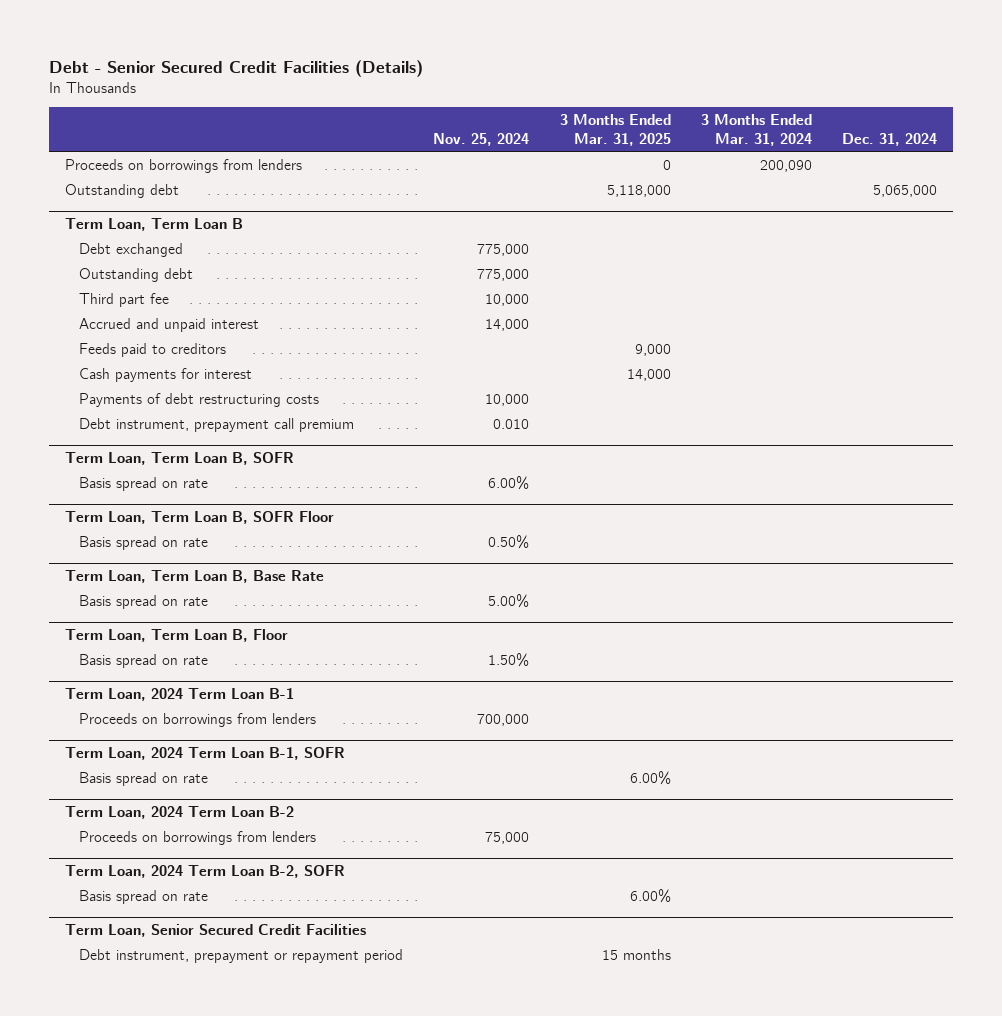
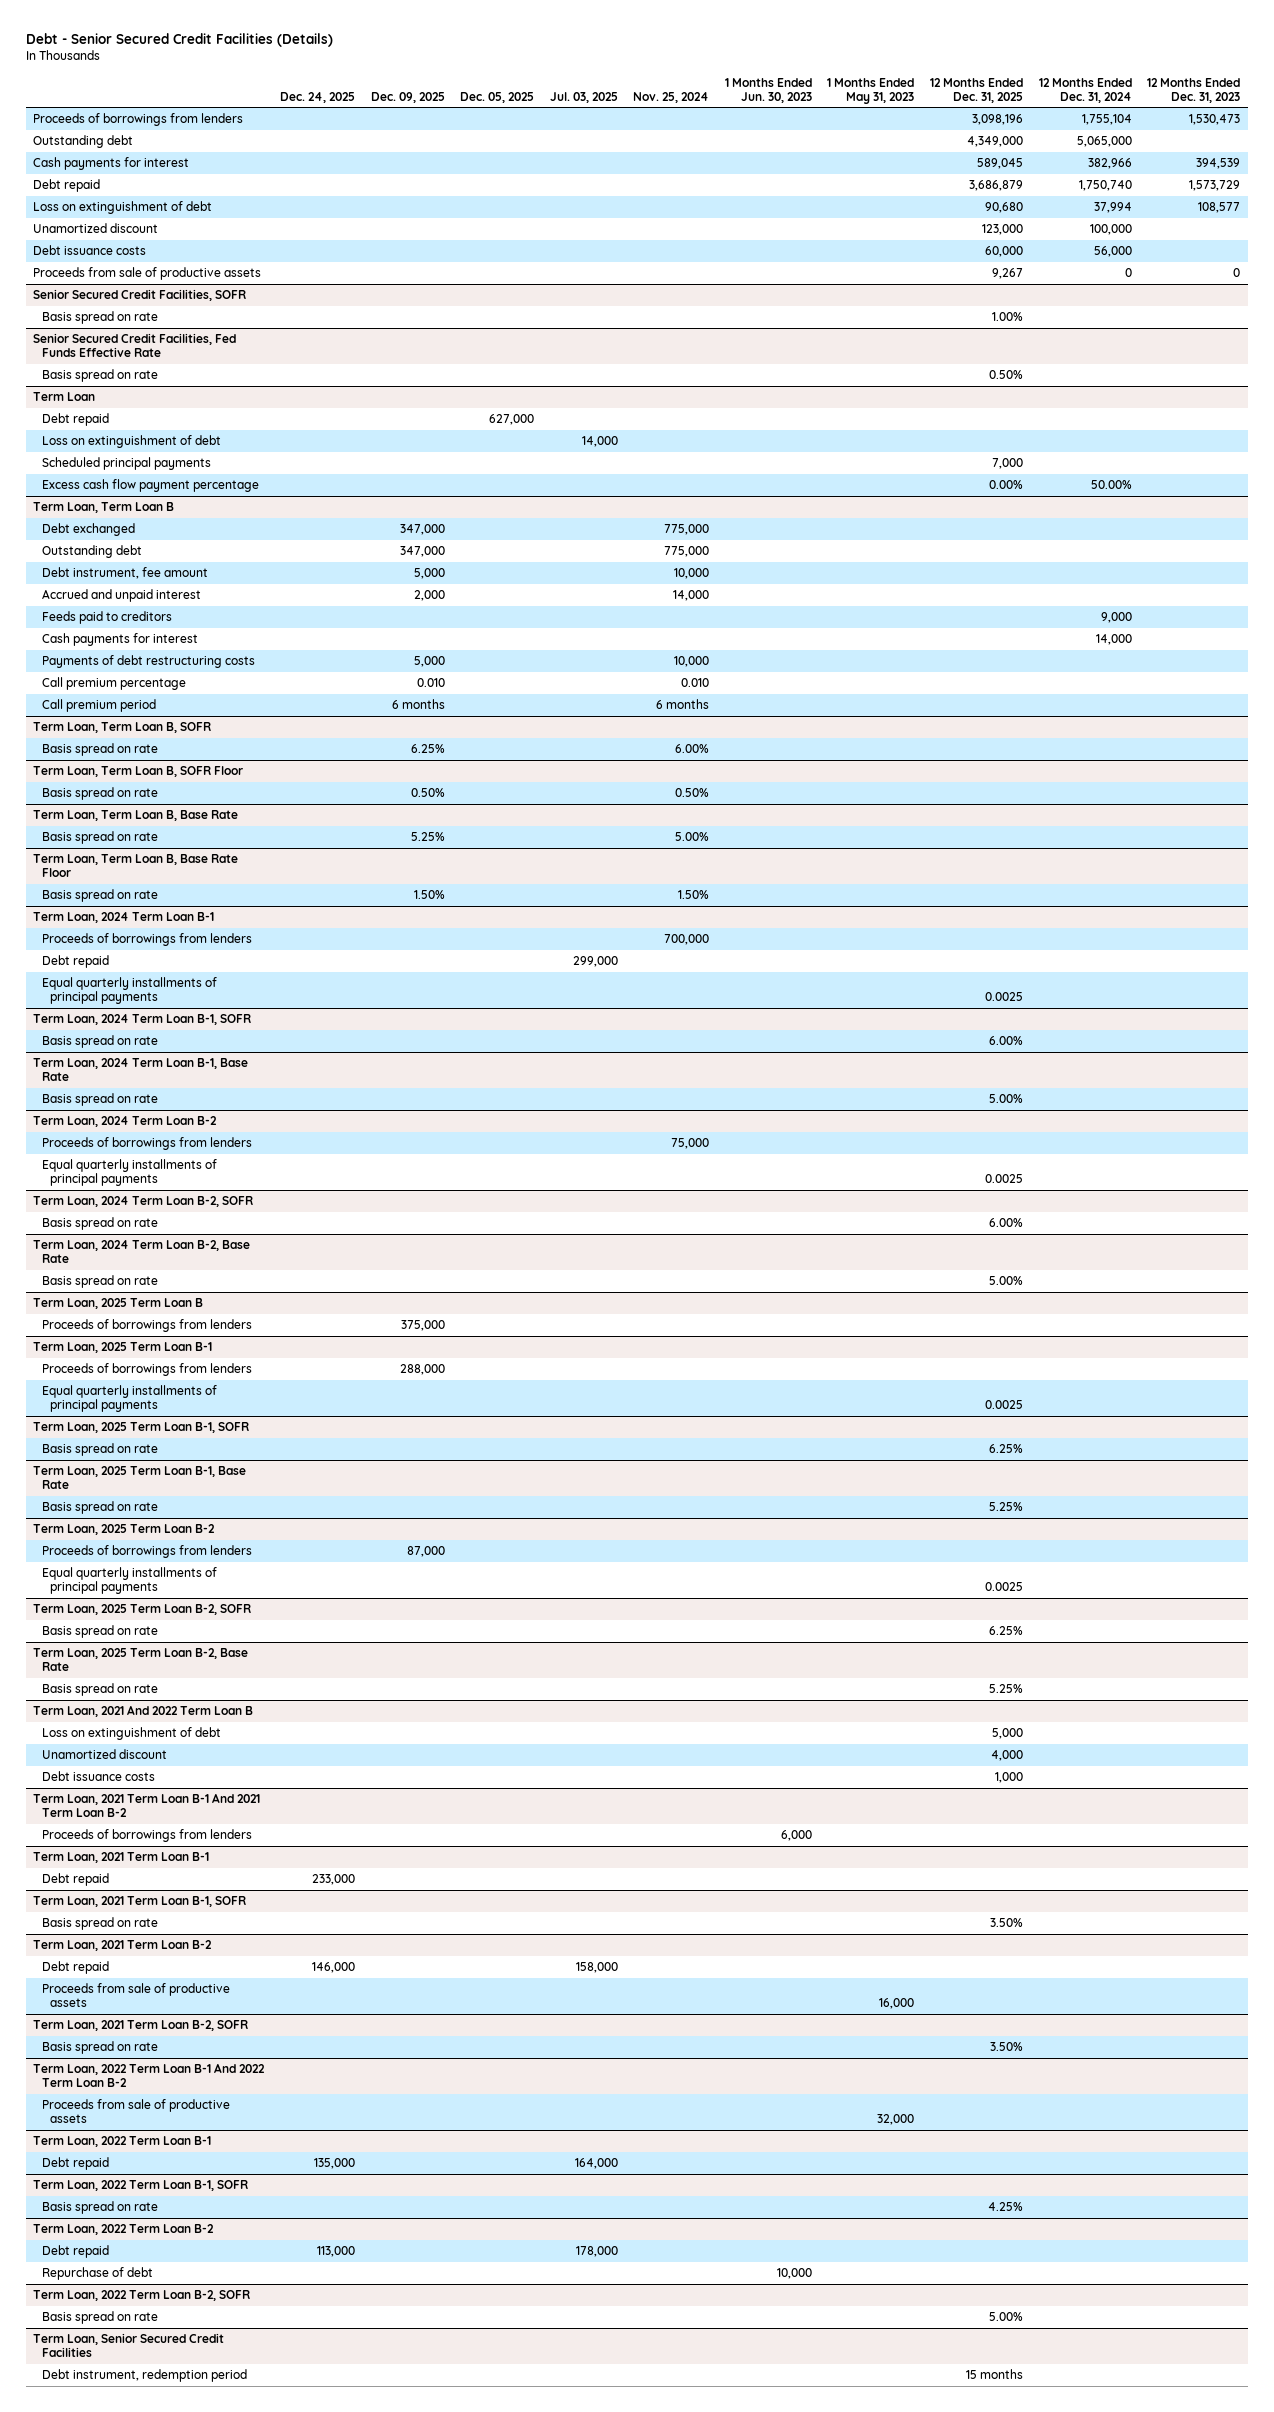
[559,114,671,146] 3 Months Ended Mar. 31, 2025 -> none
[701,114,813,146] 3 Months Ended Mar. 31, 2024 -> none
[842,132,938,146] Dec. 31, 2024 -> none
none -> [279,91,355,103] Dec. 24, 2025
none -> [370,91,445,103] Dec. 09, 2025
none -> [460,91,535,103] Dec. 05, 2025
none -> [549,91,618,103] Jul. 03, 2025
none -> [724,77,812,103] 1 Months Ended Jun. 30, 2023
none -> [827,77,915,104] 1 Months Ended May 31, 2023
none -> [930,77,1024,103] 12 Months Ended Dec. 31, 2025
none -> [1038,77,1132,103] 12 Months Ended Dec. 31, 2024
none -> [1147,77,1241,103] 12 Months Ended Dec. 31, 2023
[64,158,302,173] Proceeds on borrowings from lenders -> [33,112,244,126] Proceeds of borrowings from lenders
none -> [33,156,190,170] Cash payments for interest
none -> [33,178,101,192] Debt repaid
none -> [33,200,213,214] Loss on extinguishment of debt
none -> [33,222,159,233] Unamortized discount
none -> [33,244,147,255] Debt issuance costs
none -> [33,266,262,280] Proceeds from sale of productive assets
none -> [33,288,247,301] Senior Secured Credit Facilities, SOFR
none -> [41,310,158,324] Basis spread on rate
none -> [33,332,237,358] Senior Secured Credit Facilities, Fed Funds Effective Rate
none -> [41,368,158,382] Basis spread on rate
none -> [33,391,96,401] Term Loan
none -> [41,412,109,426] Debt repaid
none -> [41,434,221,448] Loss on extinguishment of debt
none -> [41,456,211,470] Scheduled principal payments
none -> [41,478,259,492] Excess cash flow payment percentage
[79,292,170,307] Third part fee -> [41,566,208,579] Debt instrument, fee amount
[79,417,355,432] Debt instrument, prepayment call premium -> [41,676,186,690] Call premium percentage
none -> [41,698,156,712] Call premium period
[64,628,288,642] Term Loan, Term Loan B, Floor -> [33,853,239,878] Term Loan, Term Loan B, Base Rate Floor
[79,712,317,727] Proceeds on borrowings from lenders -> [41,932,252,946] Proceeds of borrowings from lenders
none -> [41,954,109,968] Debt repaid
none -> [41,976,217,1005] Equal quarterly installments of principal payments
none -> [33,1057,249,1082] Term Loan, 2024 Term Loan B-1, Base Rate
none -> [41,1092,158,1106] Basis spread on rate
[79,830,317,845] Proceeds on borrowings from lenders -> [41,1136,252,1150] Proceeds of borrowings from lenders
none -> [41,1158,217,1187] Equal quarterly installments of principal payments
none -> [33,1239,251,1264] Term Loan, 2024 Term Loan B-2, Base Rate
none -> [41,1274,158,1288] Basis spread on rate
none -> [33,1297,204,1309] Term Loan, 2025 Term Loan B
none -> [41,1318,252,1332] Proceeds of borrowings from lenders
none -> [33,1341,213,1353] Term Loan, 2025 Term Loan B-1
none -> [41,1362,252,1376] Proceeds of borrowings from lenders
none -> [41,1384,217,1413] Equal quarterly installments of principal payments
none -> [33,1421,250,1433] Term Loan, 2025 Term Loan B-1, SOFR
none -> [41,1442,158,1456] Basis spread on rate
none -> [33,1465,247,1490] Term Loan, 2025 Term Loan B-1, Base Rate
none -> [41,1500,158,1514] Basis spread on rate
none -> [33,1523,216,1535] Term Loan, 2025 Term Loan B-2
none -> [41,1544,252,1558] Proceeds of borrowings from lenders
none -> [41,1566,217,1595] Equal quarterly installments of principal payments
none -> [33,1603,252,1615] Term Loan, 2025 Term Loan B-2, SOFR
none -> [41,1624,158,1638] Basis spread on rate
none -> [33,1647,249,1672] Term Loan, 2025 Term Loan B-2, Base Rate
none -> [41,1682,158,1696] Basis spread on rate
none -> [33,1704,254,1717] Term Loan, 2021 And 2022 Term Loan B
none -> [41,1726,221,1740] Loss on extinguishment of debt
none -> [41,1748,167,1759] Unamortized discount
none -> [41,1770,155,1781] Debt issuance costs
none -> [33,1792,261,1818] Term Loan, 2021 Term Loan B-1 And 2021 Term Loan B-2
none -> [41,1828,252,1842] Proceeds of borrowings from lenders
none -> [33,1851,210,1863] Term Loan, 2021 Term Loan B-1
none -> [41,1872,109,1886] Debt repaid
none -> [33,1895,247,1907] Term Loan, 2021 Term Loan B-1, SOFR
none -> [41,1916,158,1930] Basis spread on rate
none -> [33,1939,213,1951] Term Loan, 2021 Term Loan B-2
none -> [41,1960,109,1974] Debt repaid
none -> [41,1982,230,2008] Proceeds from sale of productive assets
none -> [33,2019,249,2031] Term Loan, 2021 Term Loan B-2, SOFR
none -> [41,2040,158,2054] Basis spread on rate
none -> [33,2062,266,2088] Term Loan, 2022 Term Loan B-1 And 2022 Term Loan B-2
none -> [41,2098,230,2124] Proceeds from sale of productive assets
none -> [33,2135,212,2147] Term Loan, 2022 Term Loan B-1
none -> [41,2156,109,2170] Debt repaid
none -> [33,2179,249,2191] Term Loan, 2022 Term Loan B-1, SOFR
none -> [41,2200,158,2214] Basis spread on rate
none -> [33,2223,215,2235] Term Loan, 2022 Term Loan B-2
none -> [41,2244,109,2258] Debt repaid
none -> [41,2266,153,2280] Repurchase of debt
none -> [33,2289,251,2301] Term Loan, 2022 Term Loan B-2, SOFR
none -> [41,2310,158,2324] Basis spread on rate
[79,948,404,963] Debt instrument, prepayment or repayment period -> [41,2368,247,2382] Debt instrument, redemption period

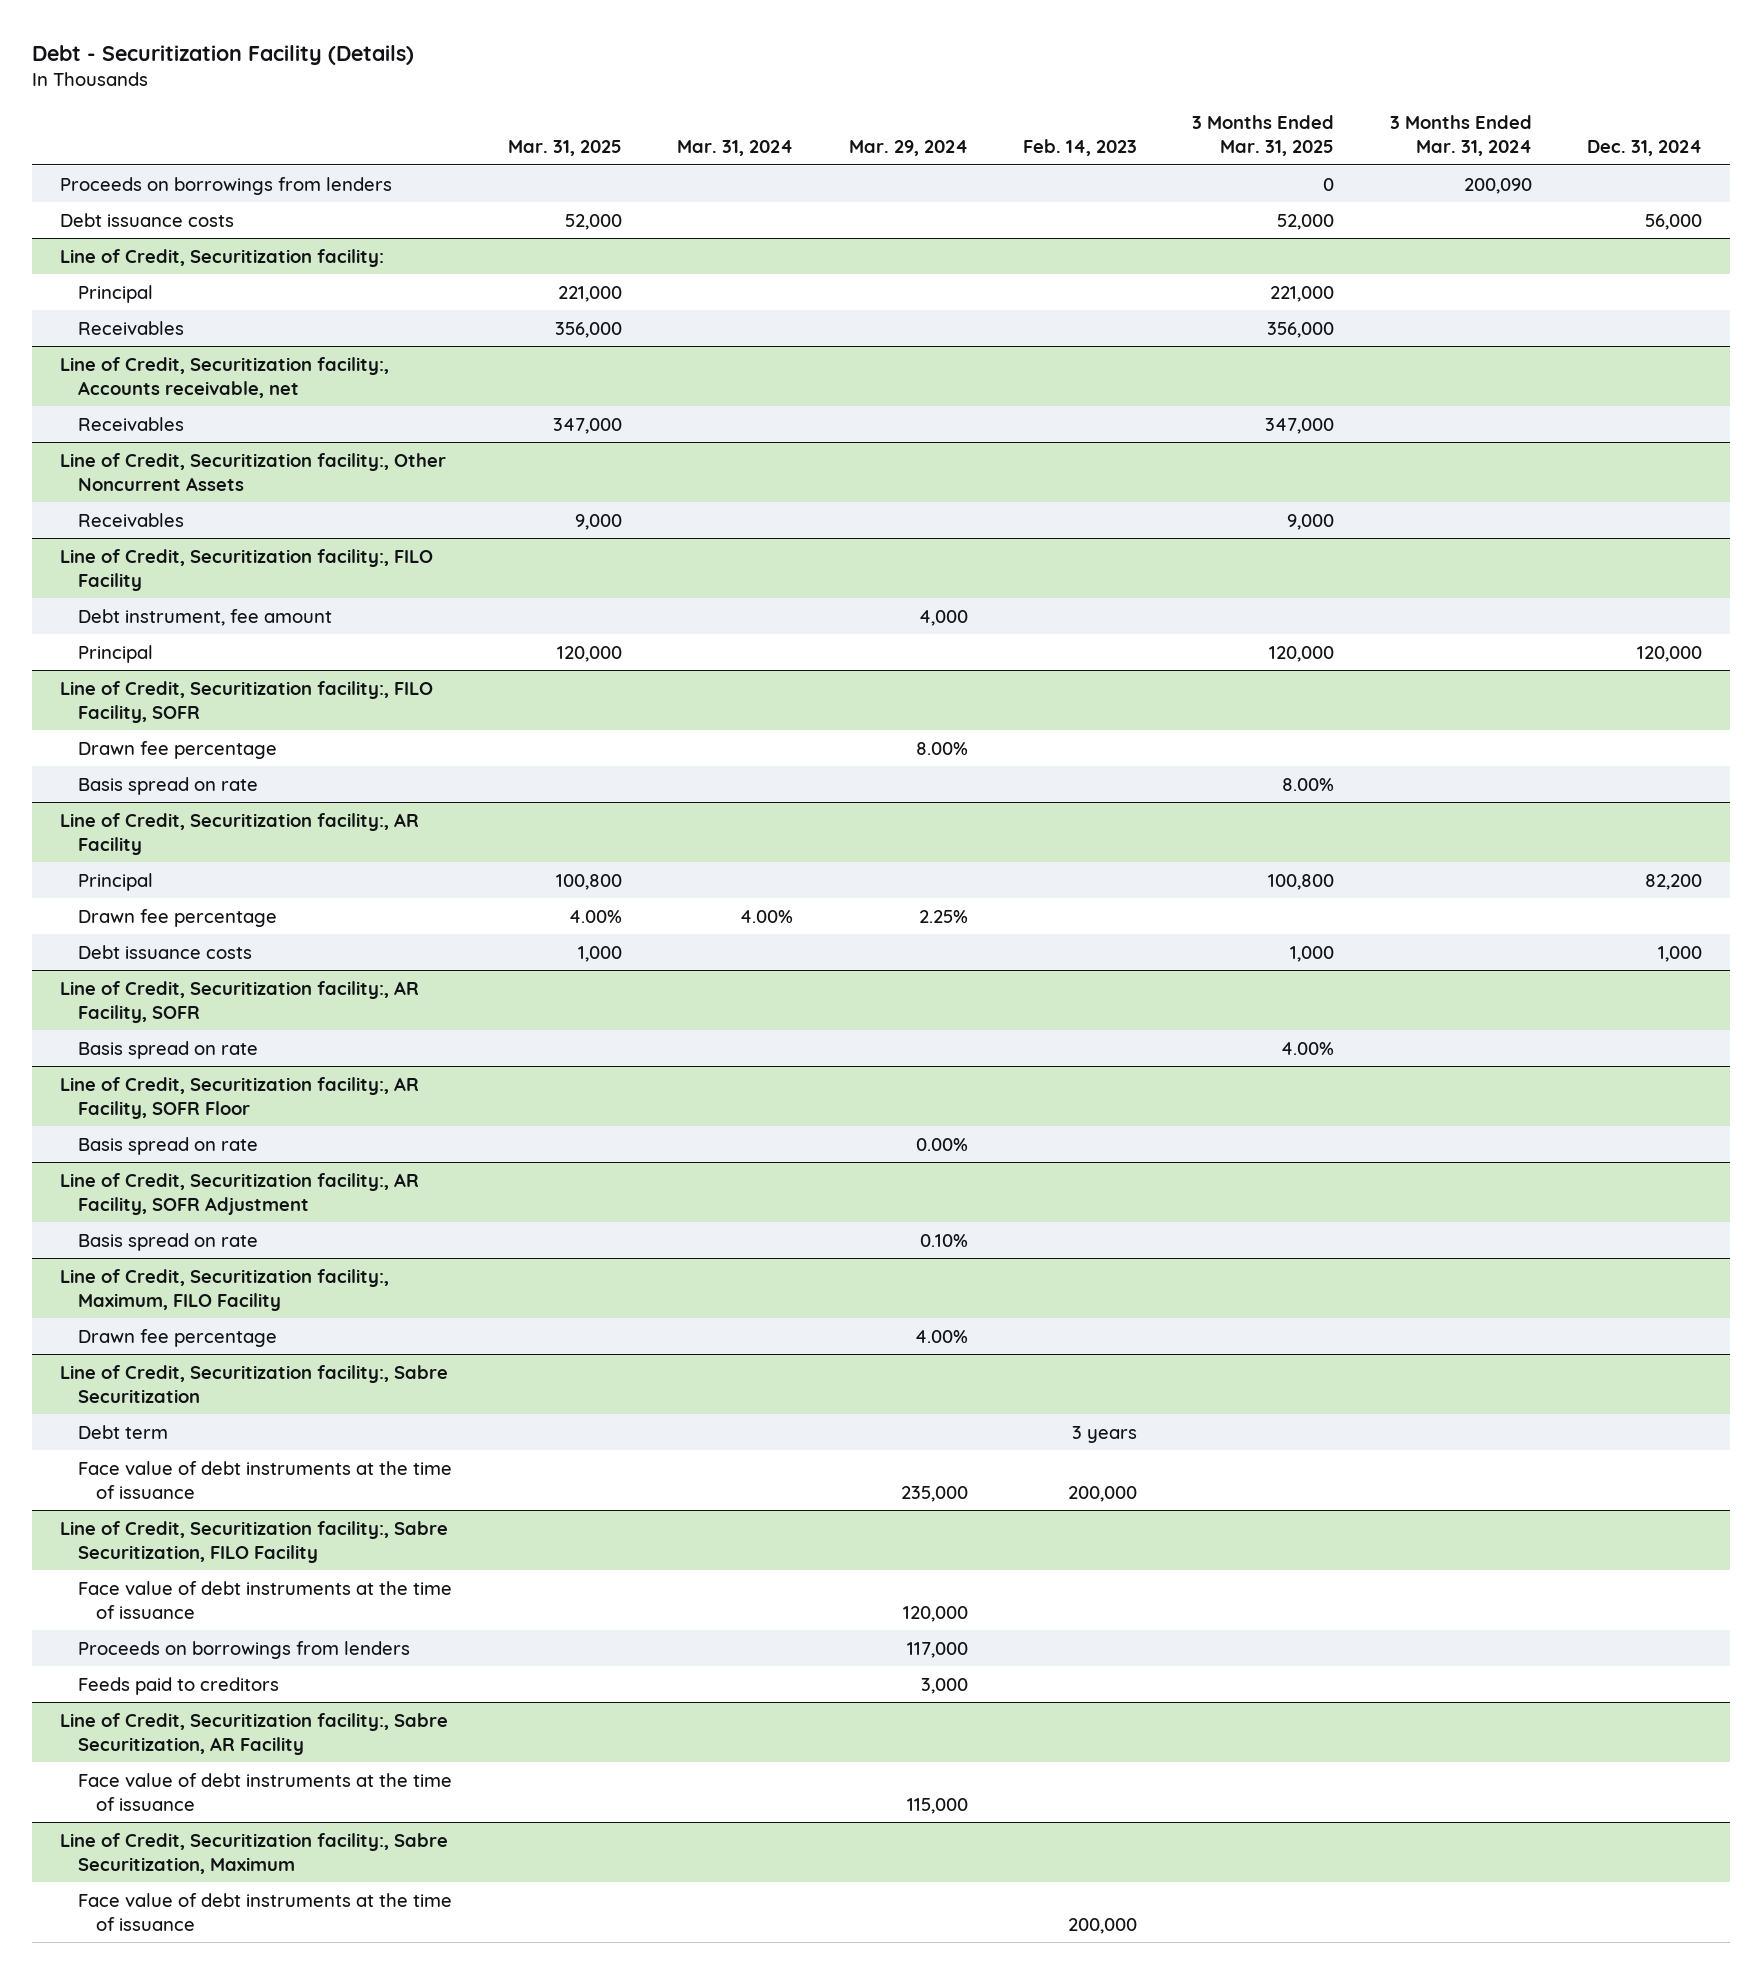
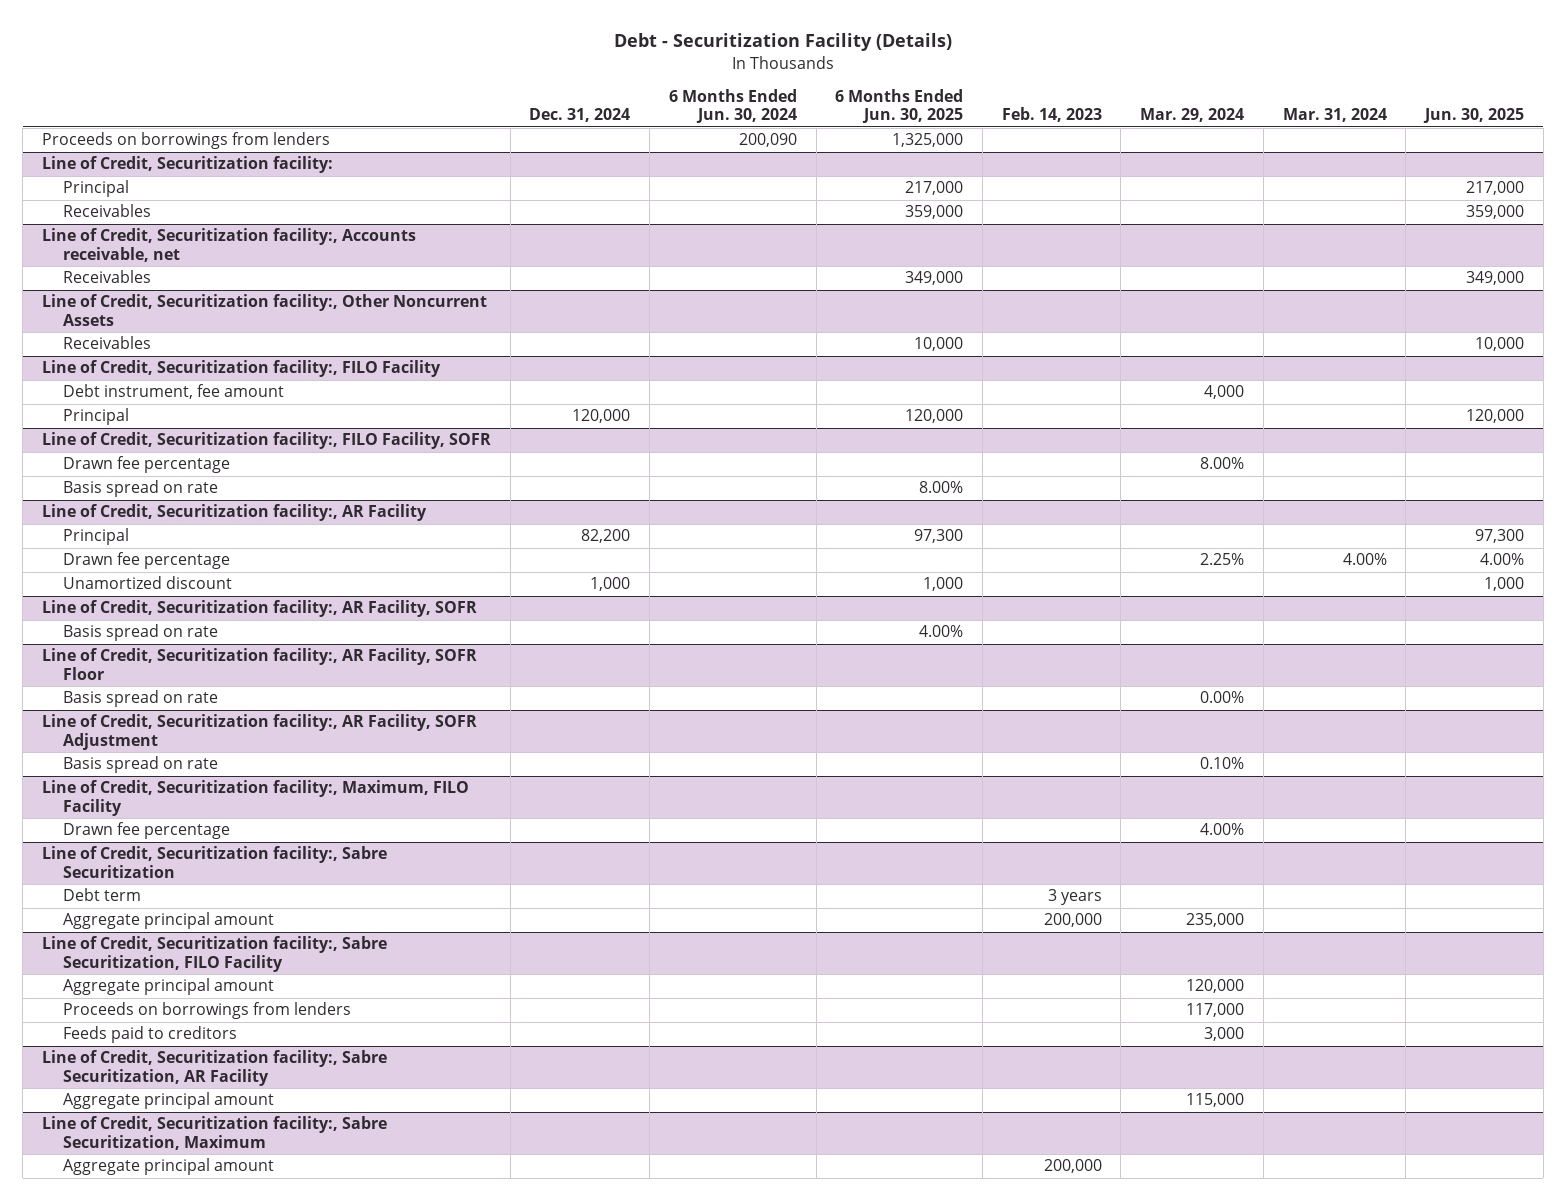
[507,140,622,157] Mar. 31, 2025 -> none
[1192,115,1335,157] 3 Months Ended Mar. 31, 2025 -> none
[1389,115,1532,157] 3 Months Ended Mar. 31, 2024 -> none
none -> [668,88,797,124] 6 Months Ended Jun. 30, 2024
none -> [835,88,964,124] 6 Months Ended Jun. 30, 2025
none -> [1423,108,1525,124] Jun. 30, 2025
[59,212,234,227] Debt issuance costs -> none
[78,944,253,959] Debt issuance costs -> none
none -> [62,576,232,590] Unamortized discount
[78,1460,453,1499] Face value of debt instruments at the time of issuance -> [62,912,274,930] Aggregate principal amount
[78,1580,453,1619] Face value of debt instruments at the time of issuance -> [62,978,274,996] Aggregate principal amount
[78,1772,453,1811] Face value of debt instruments at the time of issuance -> [62,1092,274,1110] Aggregate principal amount
[78,1892,453,1931] Face value of debt instruments at the time of issuance -> [62,1158,274,1176] Aggregate principal amount

